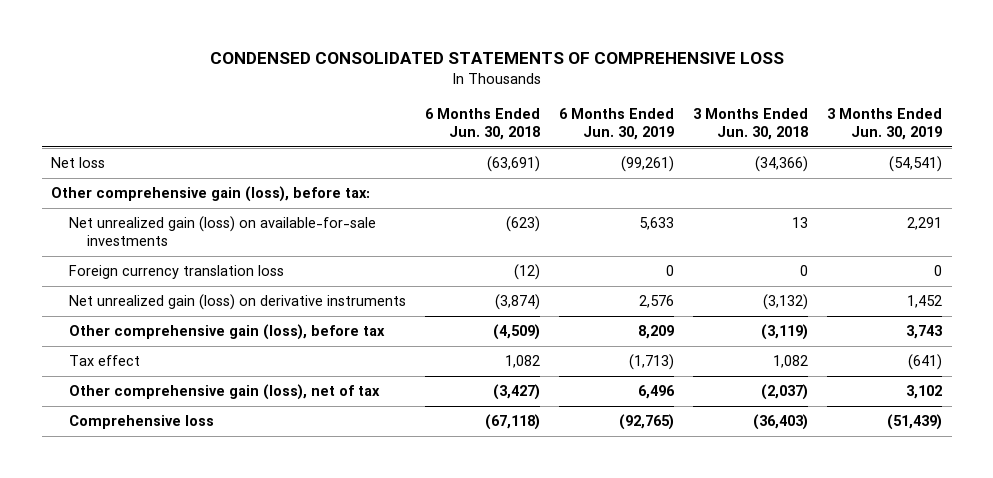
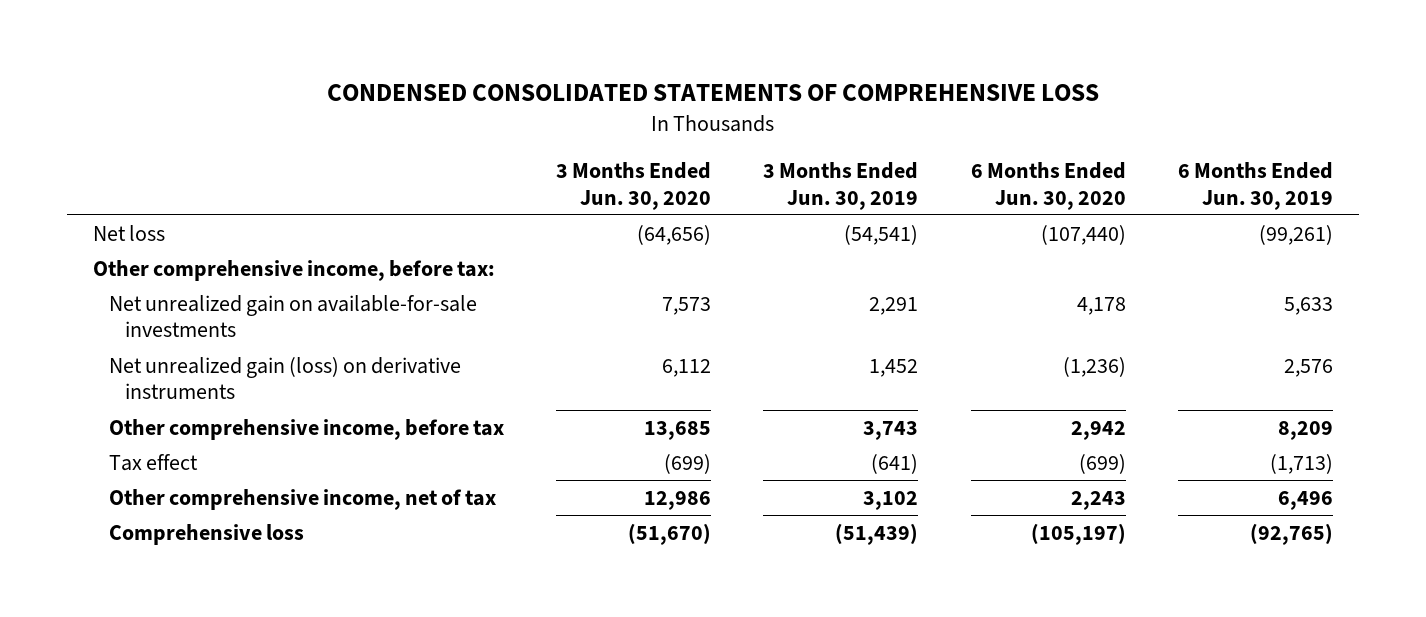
[425,107,541,140] 6 Months Ended Jun. 30, 2018 -> none
[693,107,809,140] 3 Months Ended Jun. 30, 2018 -> none
none -> [556,161,712,210] 3 Months Ended Jun. 30, 2020
none -> [970,161,1126,210] 6 Months Ended Jun. 30, 2020
[69,265,285,280] Foreign currency translation loss -> none
[51,186,371,203] Other comprehensive gain (loss), before tax: -> [92,259,495,281] Other comprehensive income, before tax:
[69,216,377,247] Net unrealized gain (loss) on available-for-sale investments -> [109,294,478,338] Net unrealized gain on available-for-sale investments
[69,324,386,341] Other comprehensive gain (loss), before tax -> [109,418,505,440] Other comprehensive income, before tax
[69,384,381,401] Other comprehensive gain (loss), net of tax -> [109,488,497,510] Other comprehensive income, net of tax

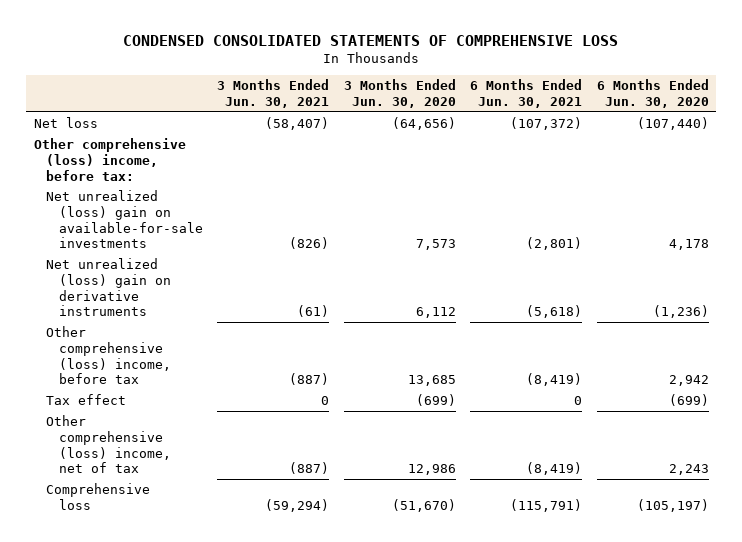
[763,161,919,210] 3 Months Ended Jun. 30, 2019 -> none
[1177,161,1333,210] 6 Months Ended Jun. 30, 2019 -> none
none -> [217,79,330,109] 3 Months Ended Jun. 30, 2021
none -> [470,79,583,109] 6 Months Ended Jun. 30, 2021
[92,259,495,281] Other comprehensive income, before tax: -> [33,138,186,181] Other comprehensive (loss) income, before tax:
[109,294,478,338] Net unrealized gain on available-for-sale investments -> [46,190,203,249] Net unrealized (loss) gain on available-for-sale investments
[109,356,462,400] Net unrealized gain (loss) on derivative instruments -> [46,258,171,317] Net unrealized (loss) gain on derivative instruments
[109,418,505,440] Other comprehensive income, before tax -> [46,326,171,385] Other comprehensive (loss) income, before tax
[109,488,497,510] Other comprehensive income, net of tax -> [46,415,171,474] Other comprehensive (loss) income, net of tax

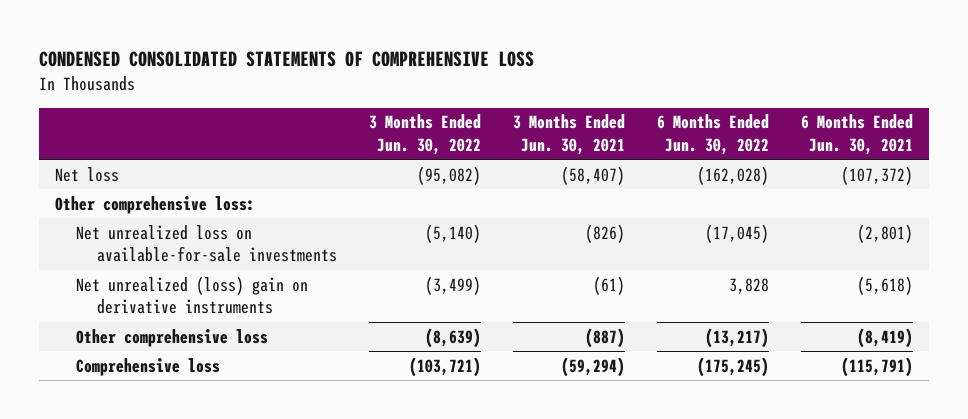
[343,79,456,109] 3 Months Ended Jun. 30, 2020 -> none
[596,79,709,109] 6 Months Ended Jun. 30, 2020 -> none
none -> [369,114,482,155] 3 Months Ended Jun. 30, 2022
none -> [657,114,770,155] 6 Months Ended Jun. 30, 2022
[33,138,186,181] Other comprehensive (loss) income, before tax: -> [54,195,255,214] Other comprehensive loss:
[46,190,203,249] Net unrealized (loss) gain on available-for-sale investments -> [76,224,338,263] Net unrealized loss on available-for-sale investments
[46,326,171,385] Other comprehensive (loss) income, before tax -> none
[46,394,127,406] Tax effect -> none
[46,415,171,474] Other comprehensive (loss) income, net of tax -> [76,328,269,347] Other comprehensive loss

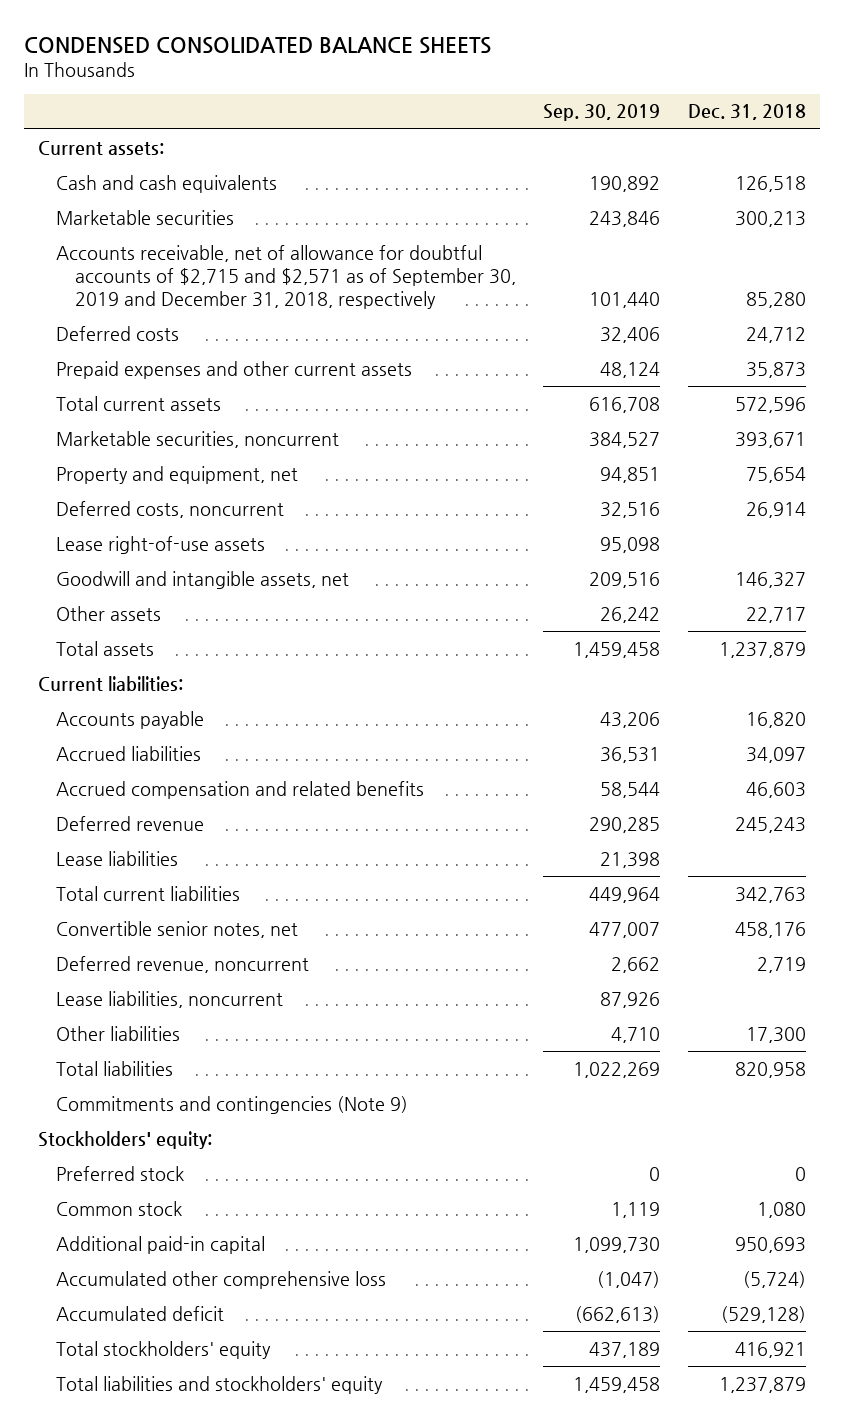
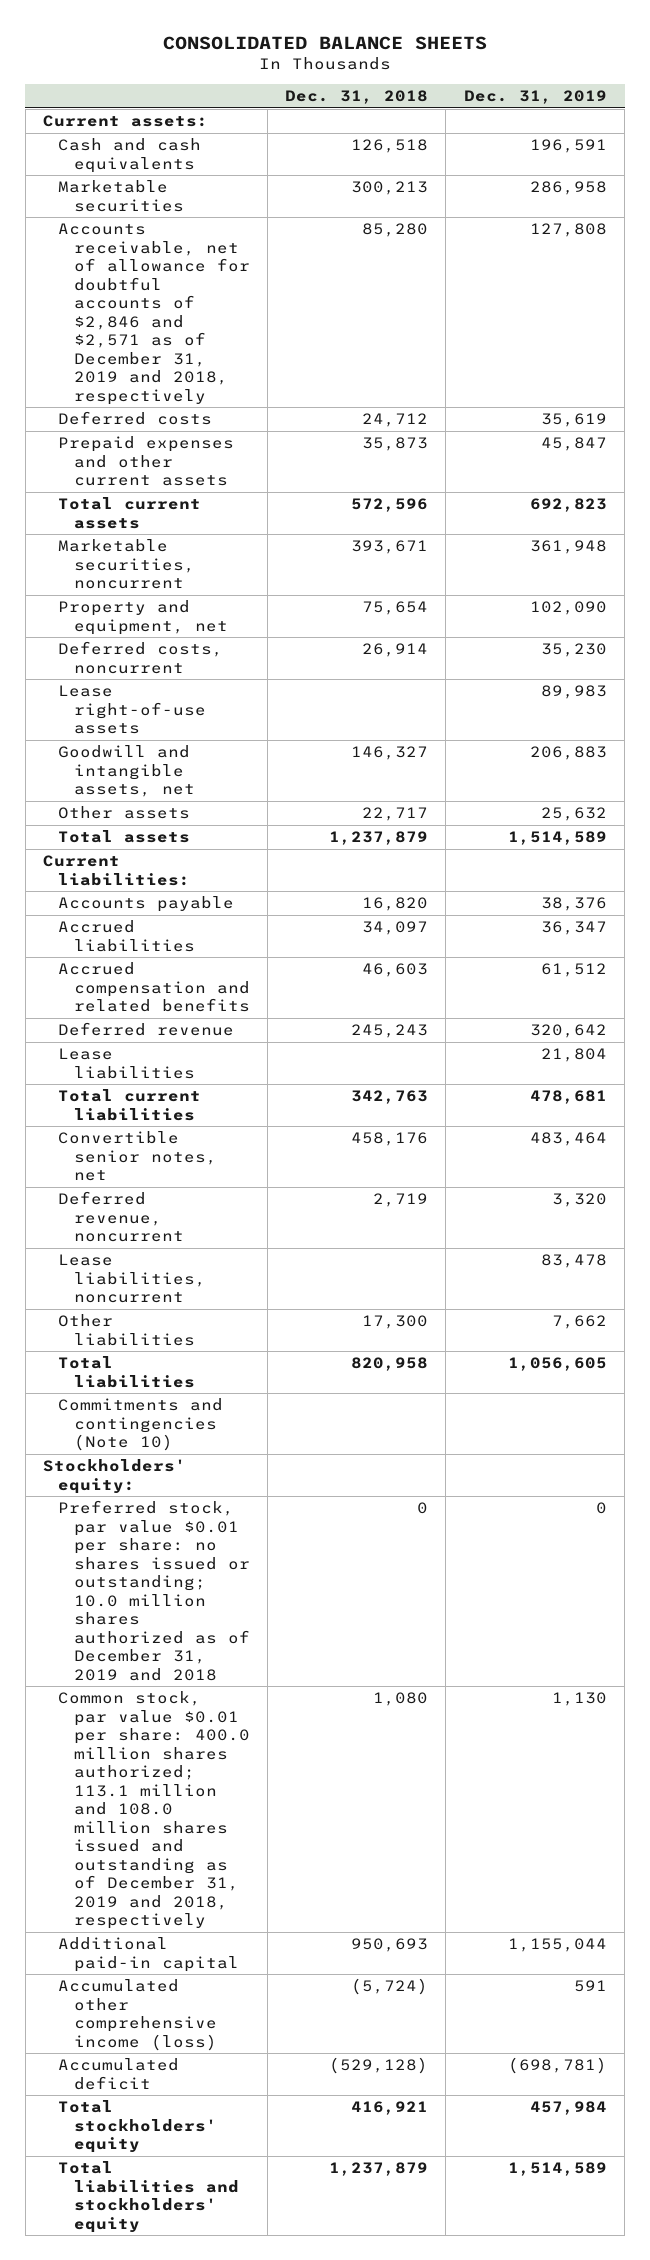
[24,36,492,54] CONDENSED CONSOLIDATED BALANCE SHEETS -> [162,35,487,50] CONSOLIDATED BALANCE SHEETS
[543,104,661,122] Sep. 30, 2019 -> none
none -> [463,90,607,105] Dec. 31, 2019
[56,244,516,309] Accounts receivable, net of allowance for doubtful accounts of $2,715 and $2,571 as of September 30, 2019 and December 31, 2018, respectively -> [58,223,250,405] Accounts receivable, net of allowance for doubtful accounts of $2,846 and $2,571 as of December 31, 2019 and 2018, respectively
[56,1095,409,1114] Commitments and contingencies (Note 9) -> [58,1398,224,1452] Commitments and contingencies (Note 10)
[56,1165,185,1181] Preferred stock -> [58,1500,250,1681] Preferred stock, par value $0.01 per share: no shares issued or outstanding; 10.0 million shares authorized as of December 31, 2019 and 2018
[56,1200,183,1216] Common stock -> [58,1691,250,1930] Common stock, par value $0.01 per share: 400.0 million shares authorized; 113.1 million and 108.0 million shares issued and outstanding as of December 31, 2019 and 2018, respectively
[56,1270,387,1289] Accumulated other comprehensive loss -> [58,1979,217,2051] Accumulated other comprehensive income (loss)

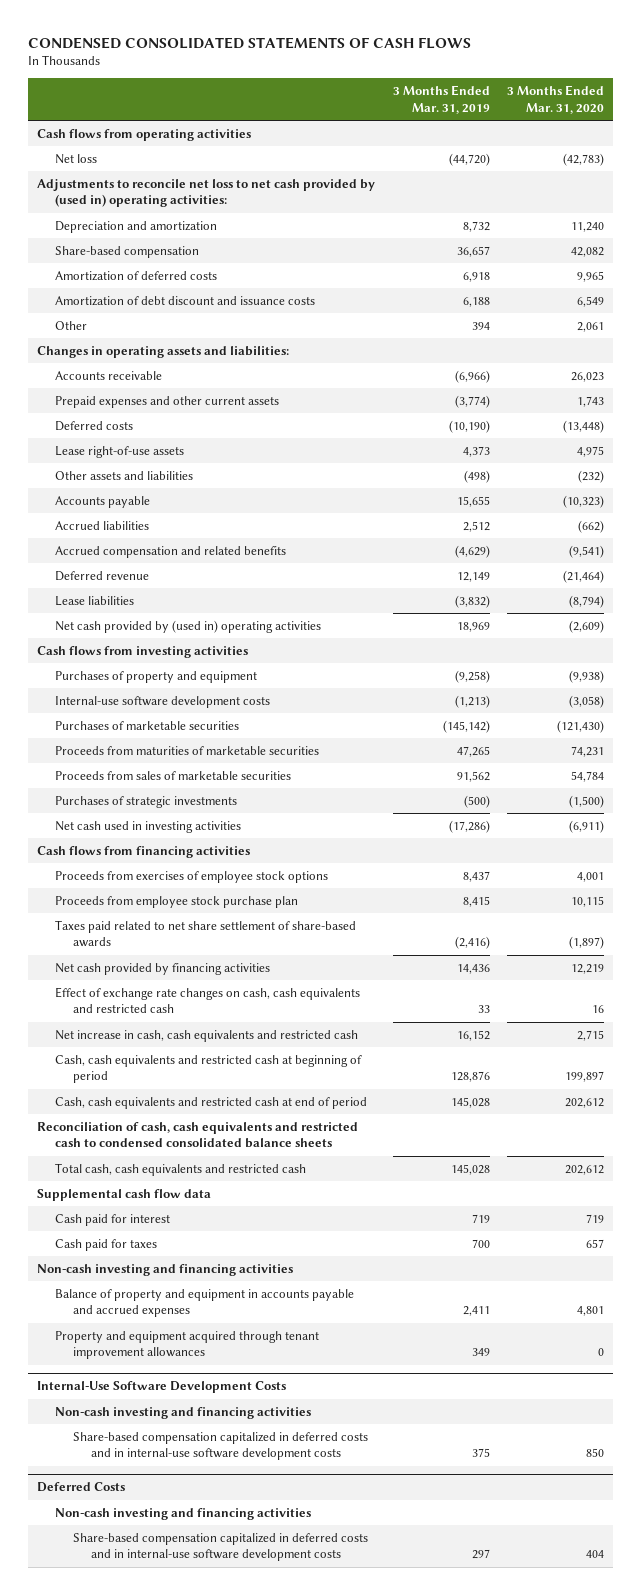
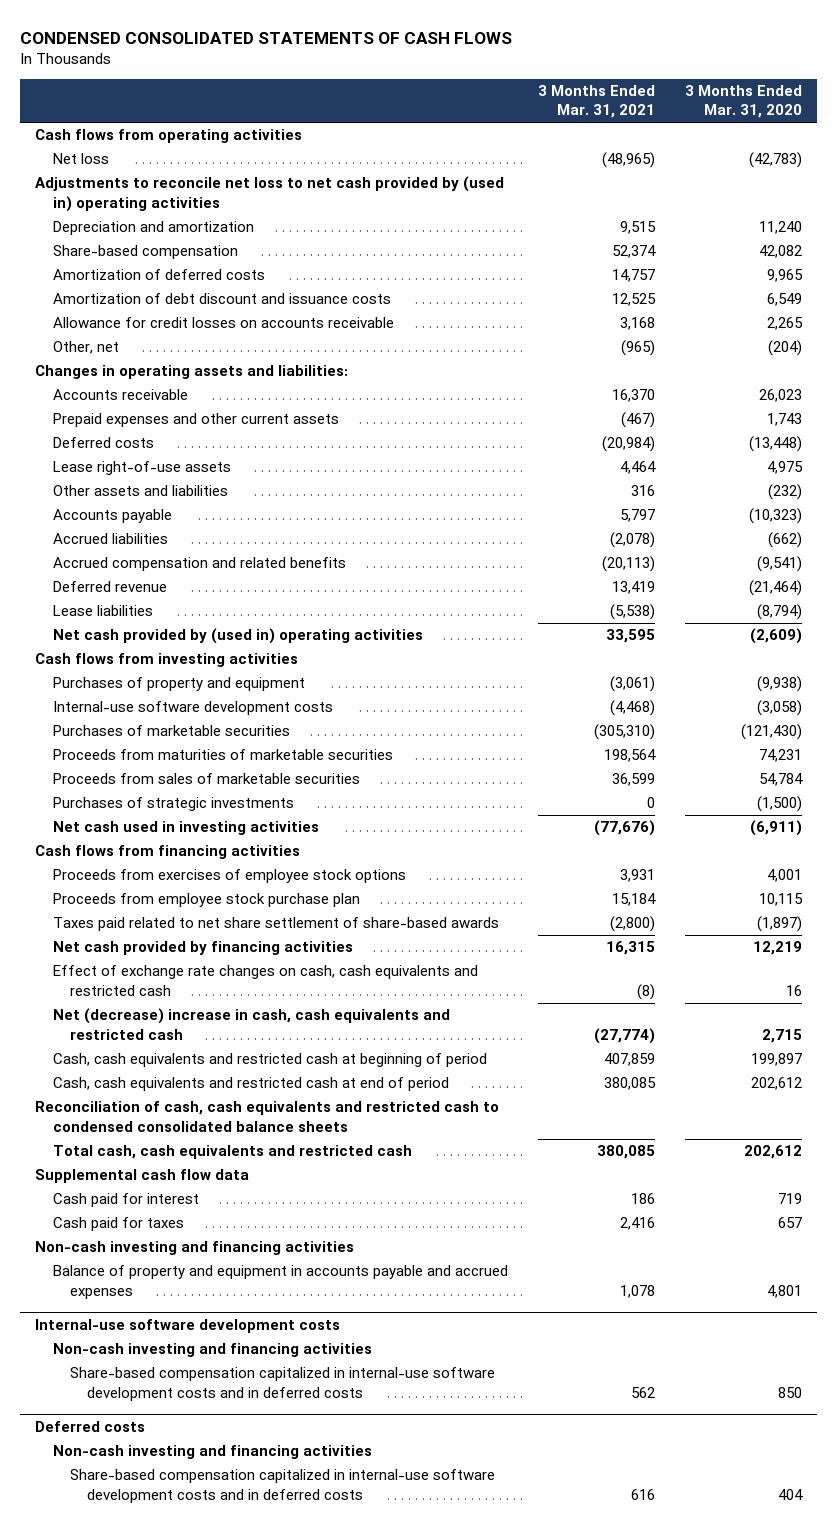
[392,85,490,114] 3 Months Ended Mar. 31, 2019 -> none
none -> [537,85,655,119] 3 Months Ended Mar. 31, 2021
[37,178,376,208] Adjustments to reconcile net loss to net cash provided by (used in) operating activities: -> [35,176,505,212] Adjustments to reconcile net loss to net cash provided by (used in) operating activities
none -> [52,317,394,329] Allowance for credit losses on accounts receivable
[55,320,88,330] Other -> [52,341,119,355] Other, net
[577,321,605,332] 2,061 -> [768,340,803,357] (204)
[55,1029,359,1042] Net increase in cash, cash equivalents and restricted cash -> [52,1008,450,1040] Net (decrease) increase in cash, cash equivalents and restricted cash
[55,1330,320,1360] Property and equipment acquired through tenant improvement allowances -> none
[37,1381,287,1394] Internal-Use Software Development Costs -> [35,1319,341,1334] Internal-use software development costs
[73,1431,369,1461] Share-based compensation capitalized in deferred costs and in internal-use software development costs -> [69,1367,495,1401] Share-based compensation capitalized in internal-use software development costs and in deferred costs
[37,1482,126,1493] Deferred Costs -> [35,1421,146,1433] Deferred costs
[73,1532,369,1562] Share-based compensation capitalized in deferred costs and in internal-use software development costs -> [69,1469,495,1503] Share-based compensation capitalized in internal-use software development costs and in deferred costs

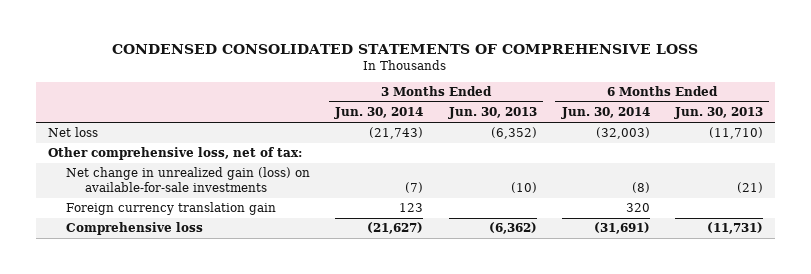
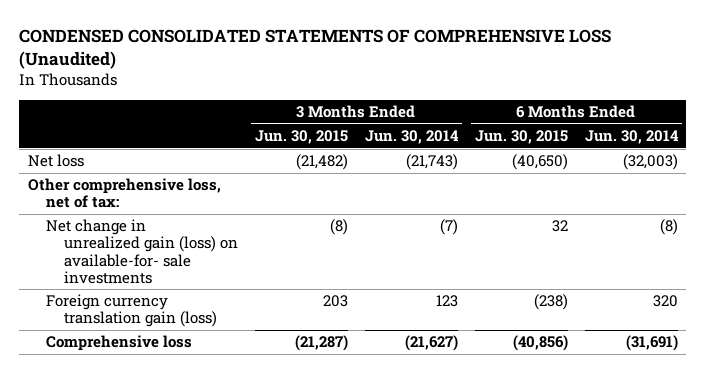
[112,43,699,54] CONDENSED CONSOLIDATED STATEMENTS OF COMPREHENSIVE LOSS -> [19,29,612,69] CONDENSED CONSOLIDATED STATEMENTS OF COMPREHENSIVE LOSS (Unaudited)
[447,107,537,120] Jun. 30, 2013 -> none
[673,107,763,120] Jun. 30, 2013 -> none
none -> [254,130,348,145] Jun. 30, 2015
none -> [474,130,568,145] Jun. 30, 2015
[66,167,311,193] Net change in unrealized gain (loss) on available-for-sale investments -> [45,219,238,284] Net change in unrealized gain (loss) on available-for- sale investments
[66,202,277,216] Foreign currency translation gain -> [45,294,217,328] Foreign currency translation gain (loss)

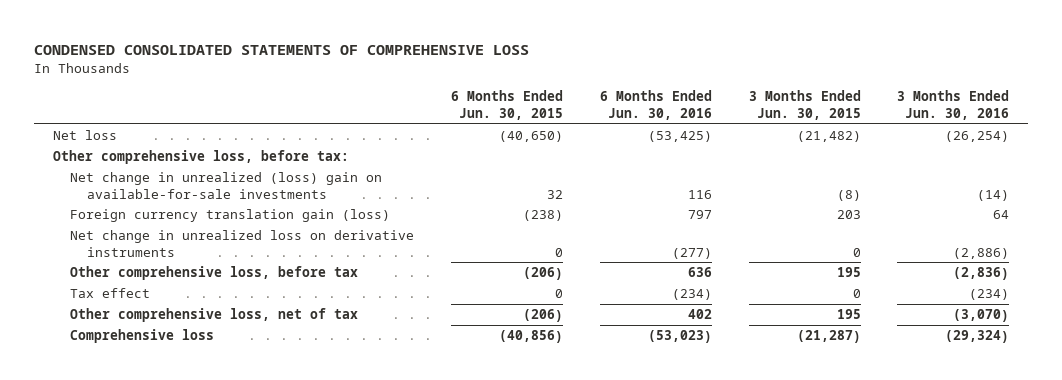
[19,29,612,69] CONDENSED CONSOLIDATED STATEMENTS OF COMPREHENSIVE LOSS (Unaudited) -> [34,45,530,56] CONDENSED CONSOLIDATED STATEMENTS OF COMPREHENSIVE LOSS
[364,130,459,145] Jun. 30, 2014 -> none
[584,130,679,145] Jun. 30, 2014 -> none
none -> [599,90,712,120] 6 Months Ended Jun. 30, 2016
none -> [897,90,1010,120] 3 Months Ended Jun. 30, 2016
[27,178,221,209] Other comprehensive loss, net of tax: -> [52,150,349,165] Other comprehensive loss, before tax:
[45,219,238,284] Net change in unrealized gain (loss) on available-for- sale investments -> [69,172,382,199] Net change in unrealized (loss) gain on available-for-sale investments
none -> [69,230,414,257] Net change in unrealized loss on derivative instruments
none -> [69,266,358,281] Other comprehensive loss, before tax
none -> [69,288,150,299] Tax effect
none -> [69,308,358,323] Other comprehensive loss, net of tax

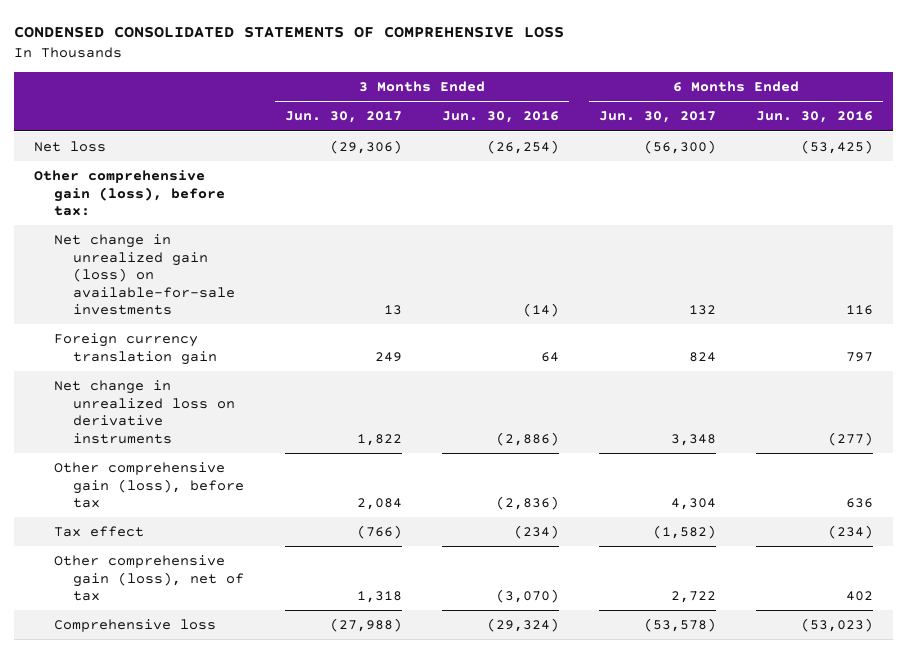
[450,90,563,120] 6 Months Ended Jun. 30, 2015 -> none
[748,90,861,120] 3 Months Ended Jun. 30, 2015 -> none
none -> [284,111,402,124] Jun. 30, 2017
none -> [598,111,716,124] Jun. 30, 2017
[52,150,349,165] Other comprehensive loss, before tax: -> [33,170,225,217] Other comprehensive gain (loss), before tax:
[69,172,382,199] Net change in unrealized (loss) gain on available-for-sale investments -> [53,234,236,316] Net change in unrealized gain (loss) on available-for-sale investments
[69,209,390,223] Foreign currency translation gain (loss) -> [53,333,218,365] Foreign currency translation gain
[69,266,358,281] Other comprehensive loss, before tax -> [53,462,245,509] Other comprehensive gain (loss), before tax
[69,308,358,323] Other comprehensive loss, net of tax -> [53,555,245,602] Other comprehensive gain (loss), net of tax

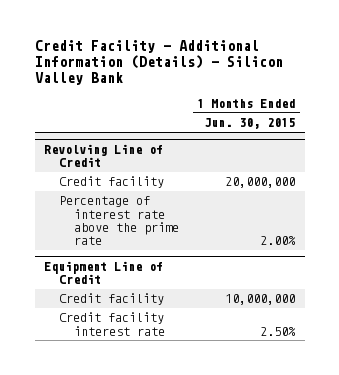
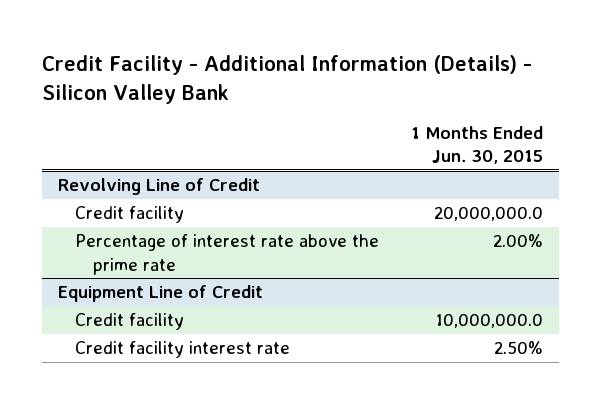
[225,177,296,189] 20,000,000 -> [434,206,544,222] 20,000,000.0
[225,294,296,306] 10,000,000 -> [435,313,544,329] 10,000,000.0

